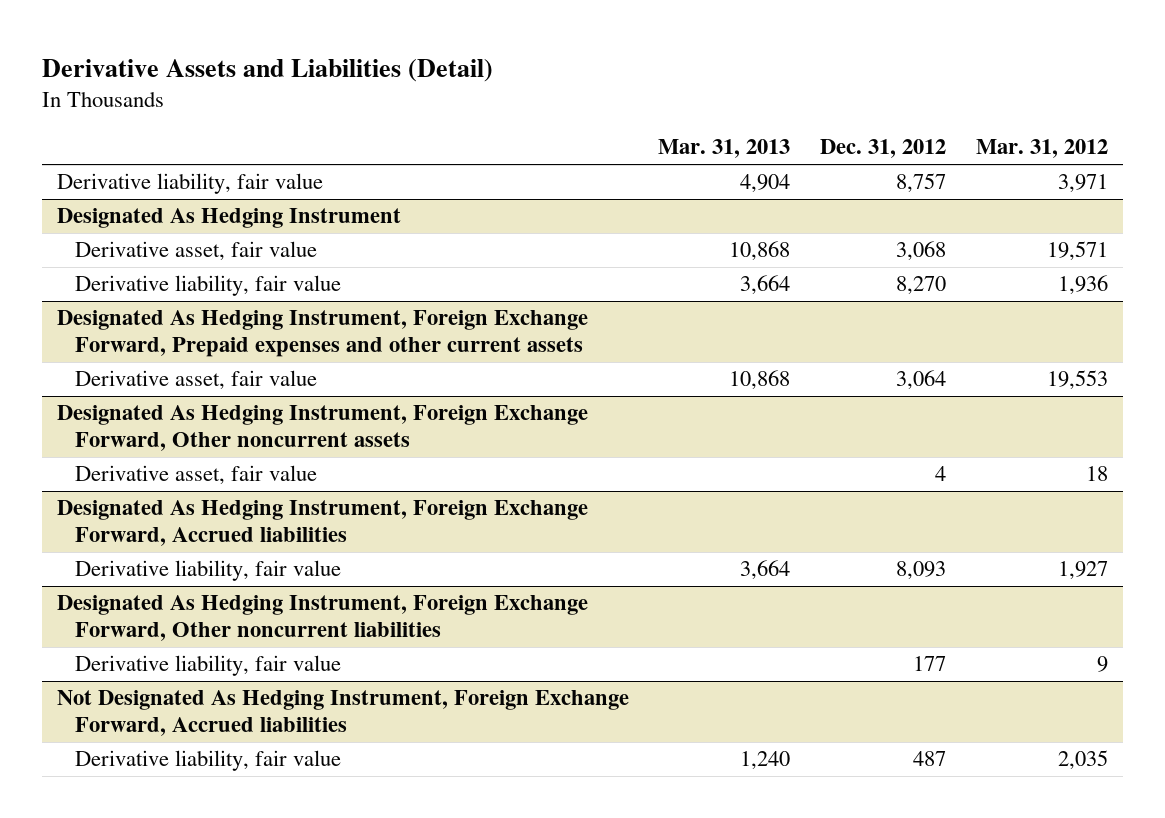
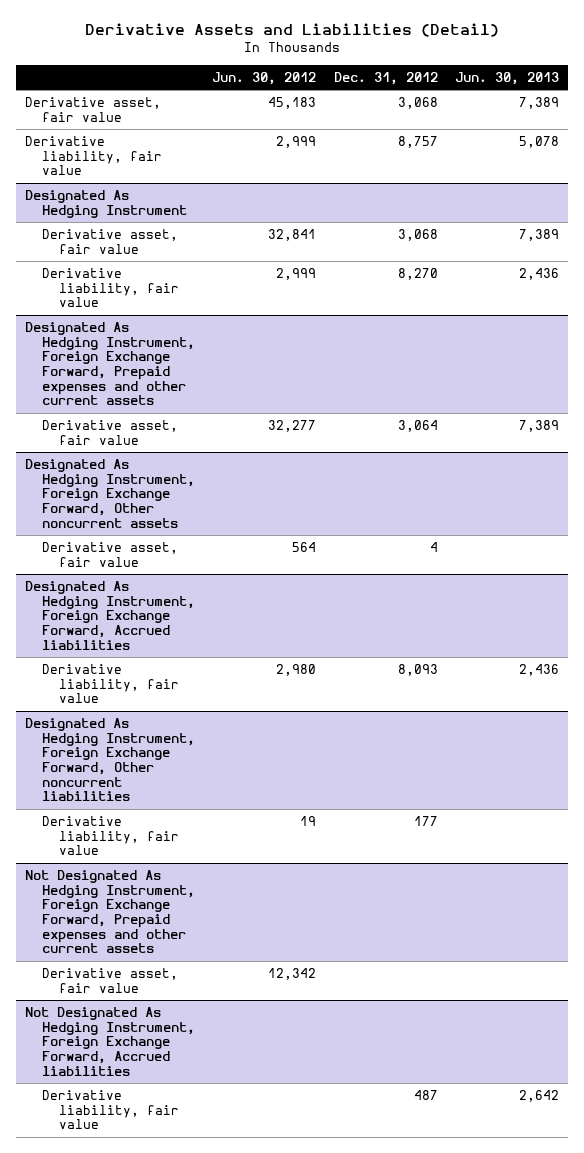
[658,139,791,159] Mar. 31, 2013 -> none
[975,139,1108,159] Mar. 31, 2012 -> none
none -> [212,71,317,85] Jun. 30, 2012
none -> [455,71,560,85] Jun. 30, 2013
none -> [24,96,161,122] Derivative asset, fair value
none -> [24,869,195,954] Not Designated As Hedging Instrument, Foreign Exchange Forward, Prepaid expenses and other current assets
none -> [41,967,178,993] Derivative asset, fair value

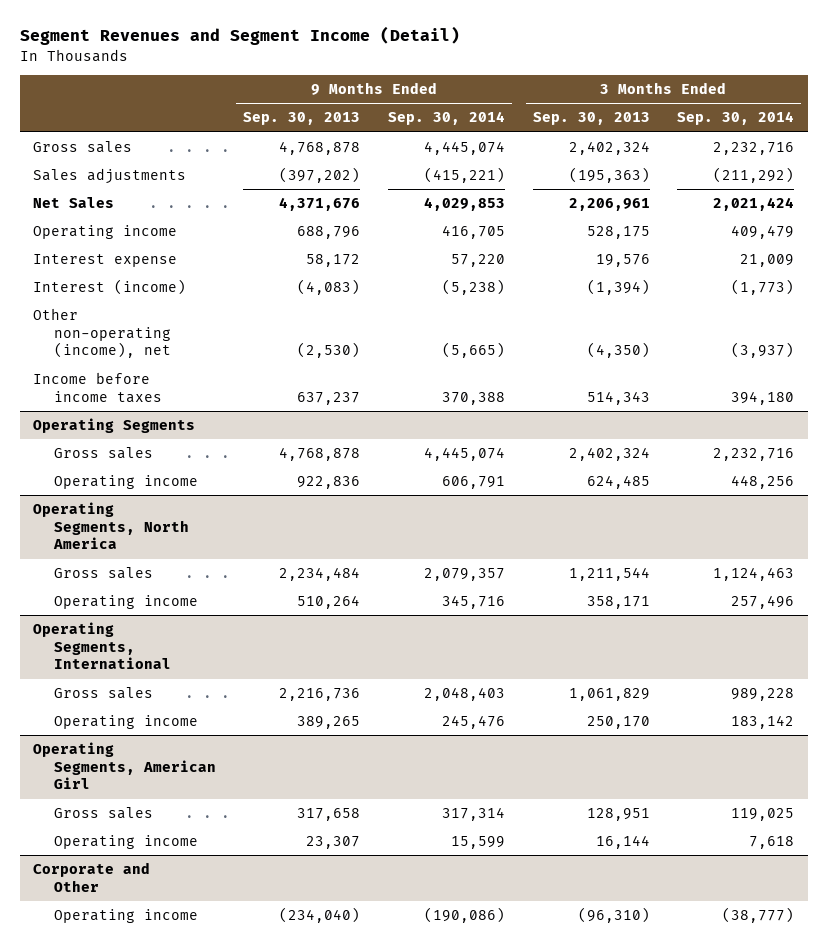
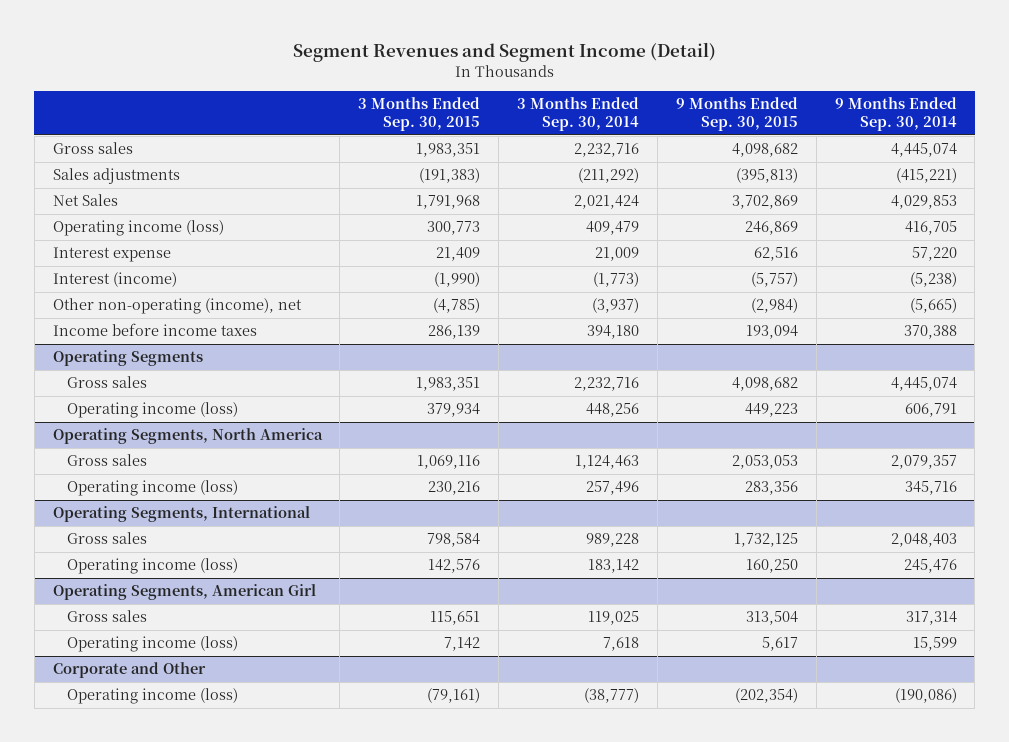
[243,112,361,126] Sep. 30, 2013 -> none
[532,112,650,126] Sep. 30, 2013 -> none
none -> [358,97,481,132] 3 Months Ended Sep. 30, 2015
none -> [675,97,798,132] 9 Months Ended Sep. 30, 2015
[33,225,178,240] Operating income -> [52,220,224,237] Operating income (loss)
[53,475,198,490] Operating income -> [67,402,239,419] Operating income (loss)
[53,595,198,610] Operating income -> [67,480,239,497] Operating income (loss)
[53,715,198,730] Operating income -> [67,558,239,575] Operating income (loss)
[53,835,198,850] Operating income -> [67,636,239,653] Operating income (loss)
[53,909,198,924] Operating income -> [67,688,239,705] Operating income (loss)

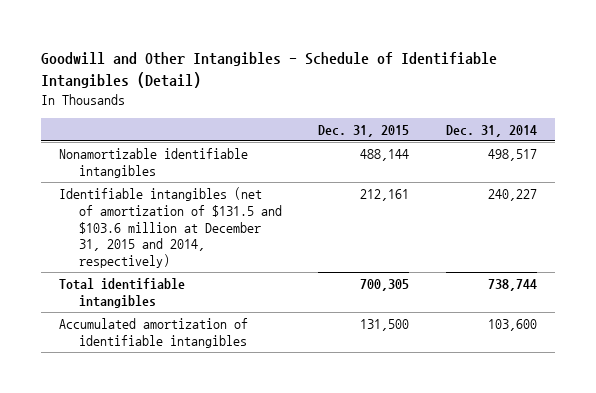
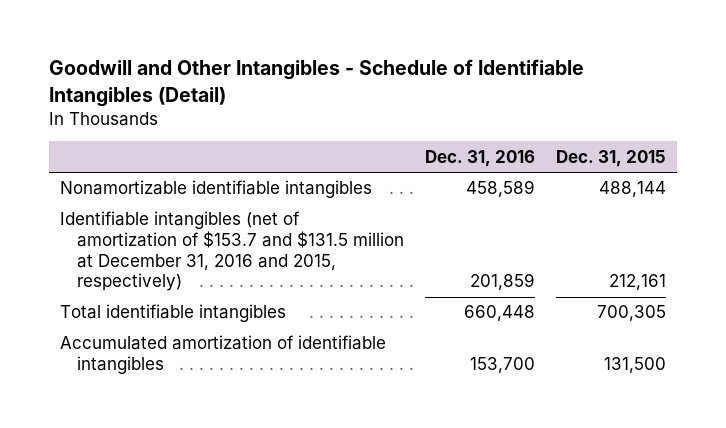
[445,124,537,137] Dec. 31, 2014 -> none
none -> [424,149,535,167] Dec. 31, 2016
[59,186,283,269] Identifiable intangibles (net of amortization of $131.5 and $103.6 million at December 31, 2015 and 2014, respectively) -> [59,211,404,292] Identifiable intangibles (net of amortization of $153.7 and $131.5 million at December 31, 2016 and 2015, respectively)

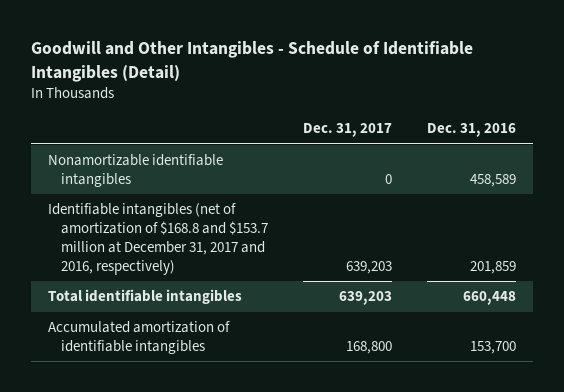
[555,149,666,167] Dec. 31, 2015 -> none
none -> [302,123,392,138] Dec. 31, 2017
[59,211,404,292] Identifiable intangibles (net of amortization of $153.7 and $131.5 million at December 31, 2016 and 2015, respectively) -> [48,203,269,275] Identifiable intangibles (net of amortization of $168.8 and $153.7 million at December 31, 2017 and 2016, respectively)

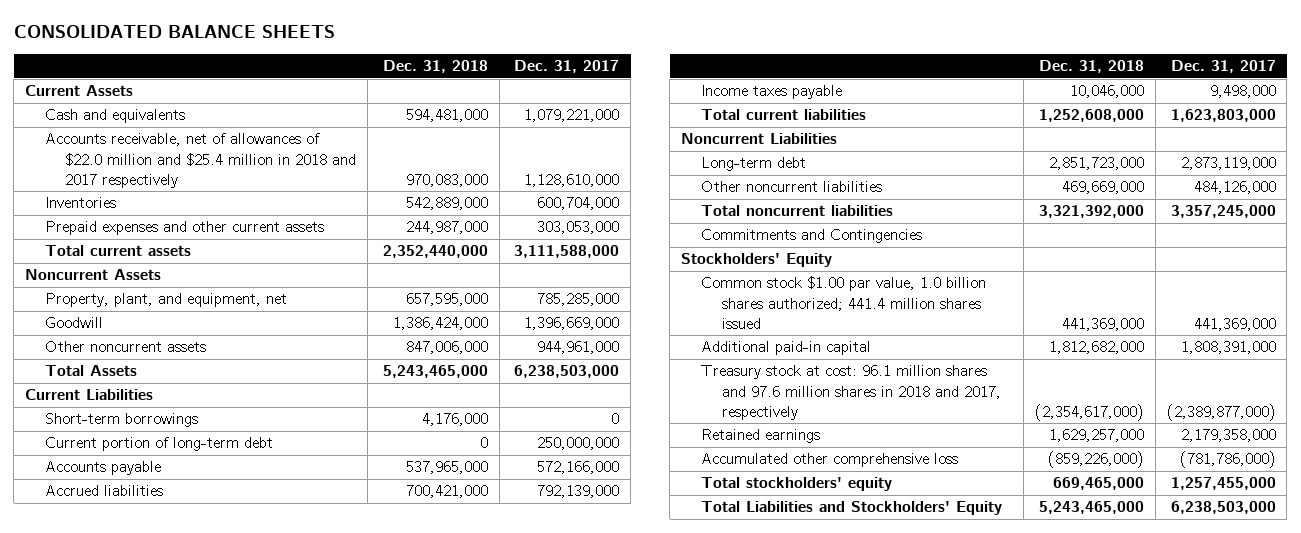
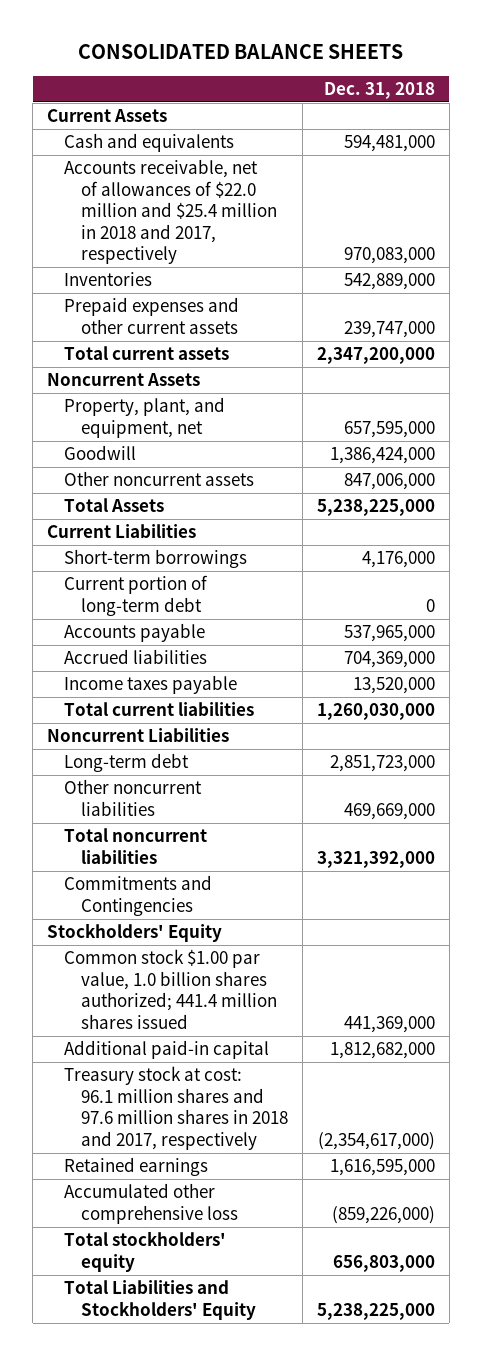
[514,60,620,74] Dec. 31, 2017 -> none
[45,133,357,188] Accounts receivable, net of allowances of $22.0 million and $25.4 million in 2018 and 2017 respectively -> [64,159,278,265] Accounts receivable, net of allowances of $22.0 million and $25.4 million in 2018 and 2017, respectively
[405,221,488,235] 244,987,000 -> [344,320,436,338] 239,747,000
[382,245,488,259] 2,352,440,000 -> [317,347,436,365] 2,347,200,000
[382,365,488,379] 5,243,465,000 -> [317,499,436,517] 5,238,225,000
[405,485,488,499] 700,421,000 -> [344,651,436,669] 704,369,000
[1070,85,1145,99] 10,046,000 -> [353,677,436,695] 13,520,000
[1039,109,1145,123] 1,252,608,000 -> [317,703,436,721] 1,260,030,000
[1049,429,1145,443] 1,629,257,000 -> [330,1159,436,1177] 1,616,595,000
[1053,477,1145,491] 669,465,000 -> [333,1254,436,1272] 656,803,000
[1039,501,1145,515] 5,243,465,000 -> [317,1302,436,1320] 5,238,225,000

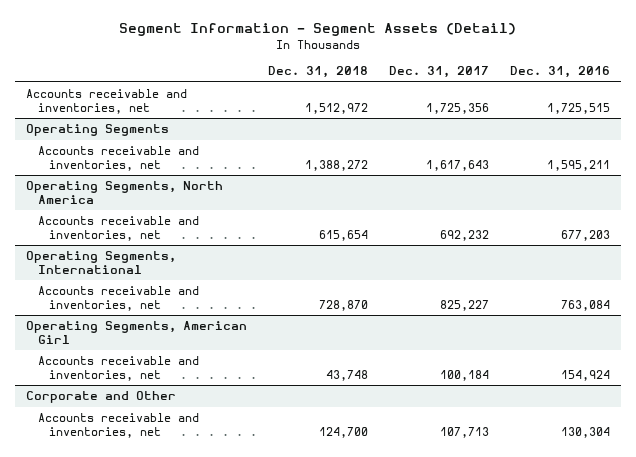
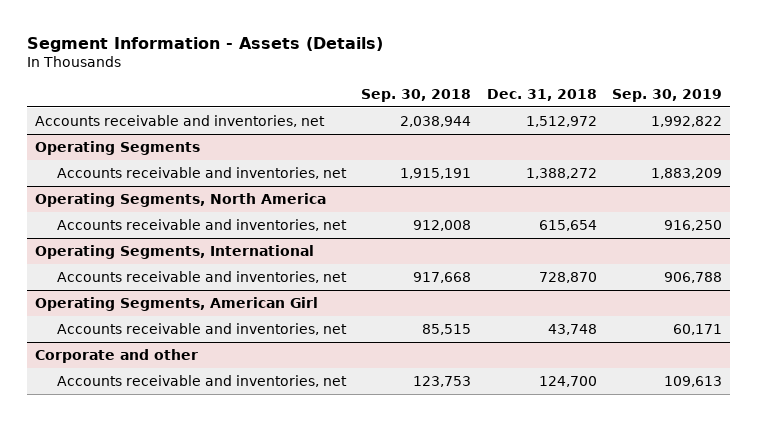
[119,23,517,37] Segment Information - Segment Assets (Detail) -> [27,36,384,52] Segment Information - Assets (Details)
[389,66,490,79] Dec. 31, 2017 -> none
[510,66,611,79] Dec. 31, 2016 -> none
none -> [361,88,472,102] Sep. 30, 2018
none -> [612,88,723,102] Sep. 30, 2019
[25,391,176,404] Corporate and Other -> [35,348,199,363] Corporate and other

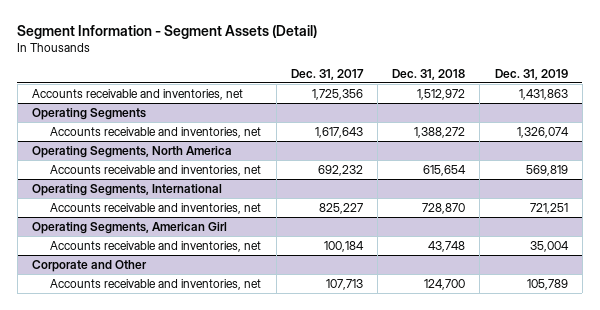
[27,36,384,52] Segment Information - Assets (Details) -> [17,24,318,39] Segment Information - Segment Assets (Detail)
[361,88,472,102] Sep. 30, 2018 -> none
[612,88,723,102] Sep. 30, 2019 -> none
none -> [290,68,364,80] Dec. 31, 2017
none -> [494,68,568,80] Dec. 31, 2019
[35,348,199,363] Corporate and other -> [31,259,147,272] Corporate and Other

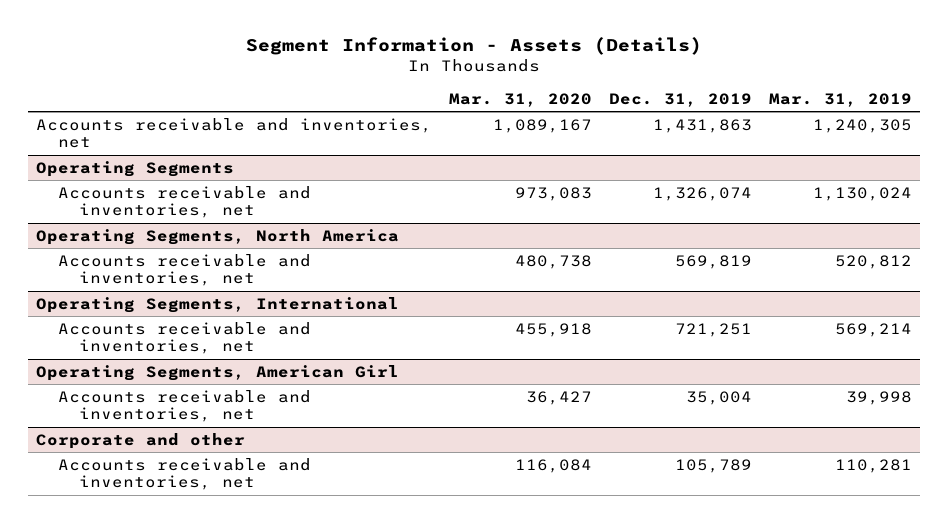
[17,24,318,39] Segment Information - Segment Assets (Detail) -> [245,37,702,56] Segment Information - Assets (Details)
[290,68,364,80] Dec. 31, 2017 -> none
[392,68,466,80] Dec. 31, 2018 -> none
none -> [448,93,592,108] Mar. 31, 2020
none -> [768,93,912,108] Mar. 31, 2019
[31,259,147,272] Corporate and Other -> [36,432,246,449] Corporate and other

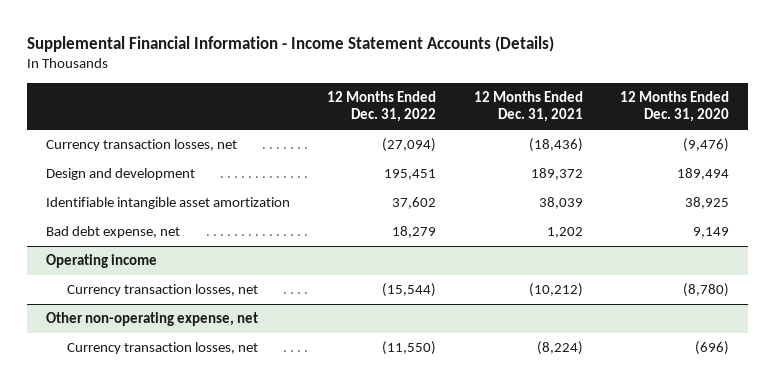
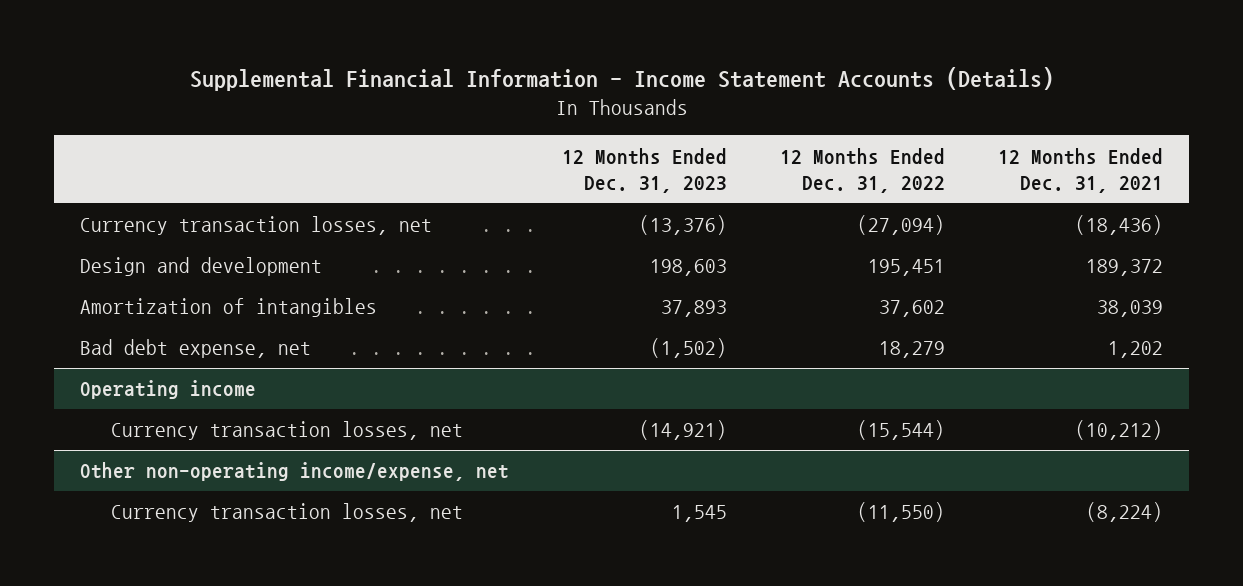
[620,90,730,123] 12 Months Ended Dec. 31, 2020 -> none
none -> [562,147,728,193] 12 Months Ended Dec. 31, 2023
[45,197,290,210] Identifiable intangible asset amortization -> [80,298,378,318] Amortization of intangibles
[45,312,258,327] Other non-operating expense, net -> [80,462,510,482] Other non-operating income/expense, net

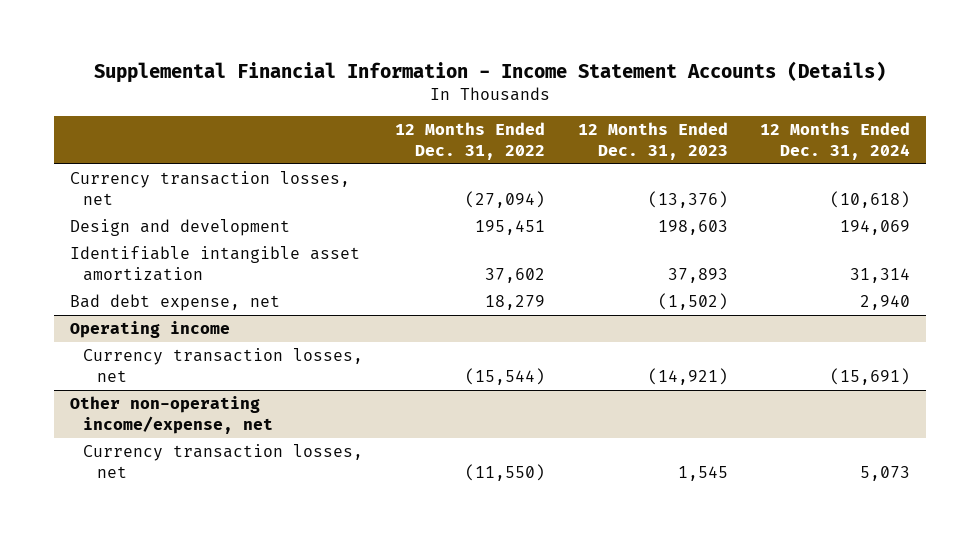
[997,147,1163,193] 12 Months Ended Dec. 31, 2021 -> none
none -> [759,122,910,161] 12 Months Ended Dec. 31, 2024
[80,298,378,318] Amortization of intangibles -> [69,246,360,281] Identifiable intangible asset amortization

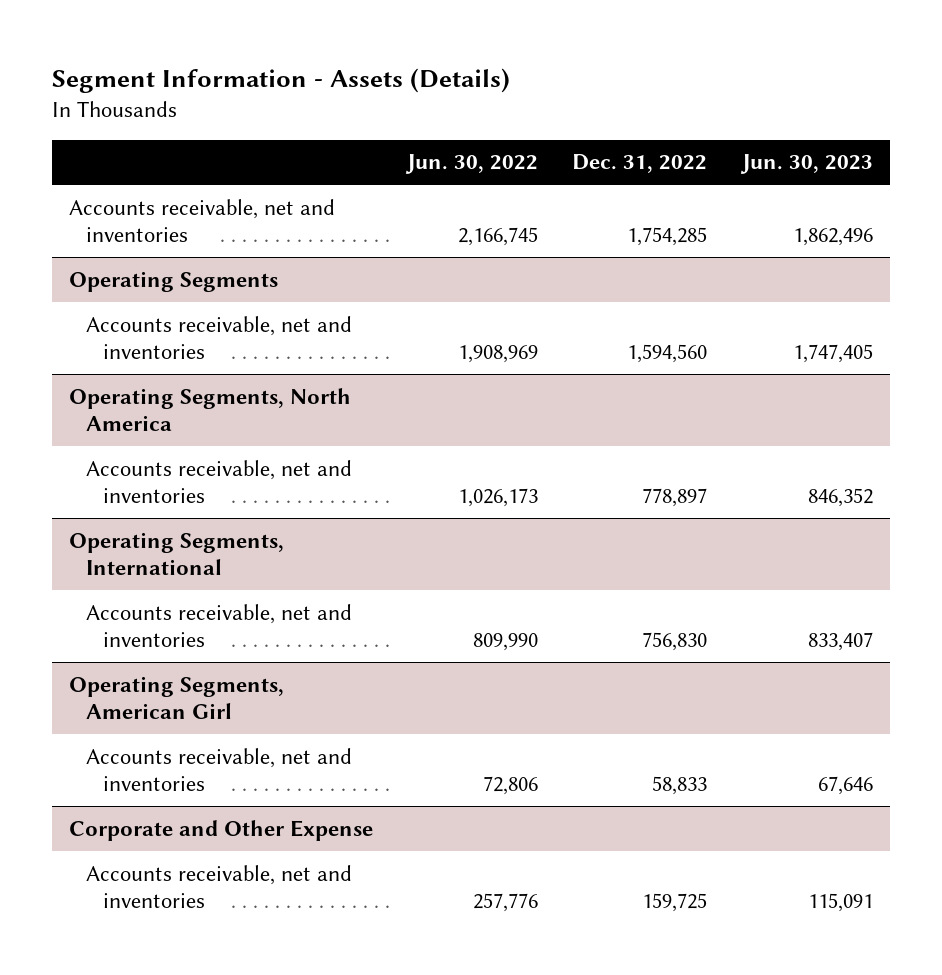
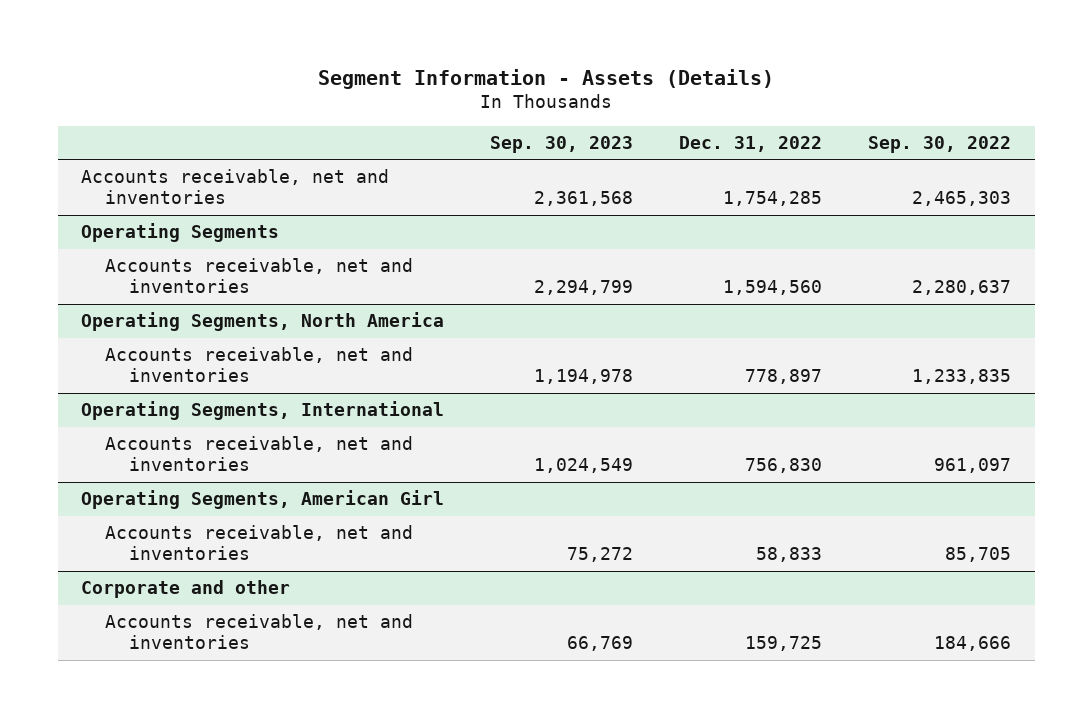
[405,154,539,175] Jun. 30, 2022 -> none
[739,154,873,175] Jun. 30, 2023 -> none
none -> [490,135,634,153] Sep. 30, 2023
none -> [868,135,1012,153] Sep. 30, 2022
[69,819,374,841] Corporate and Other Expense -> [80,580,290,599] Corporate and other

